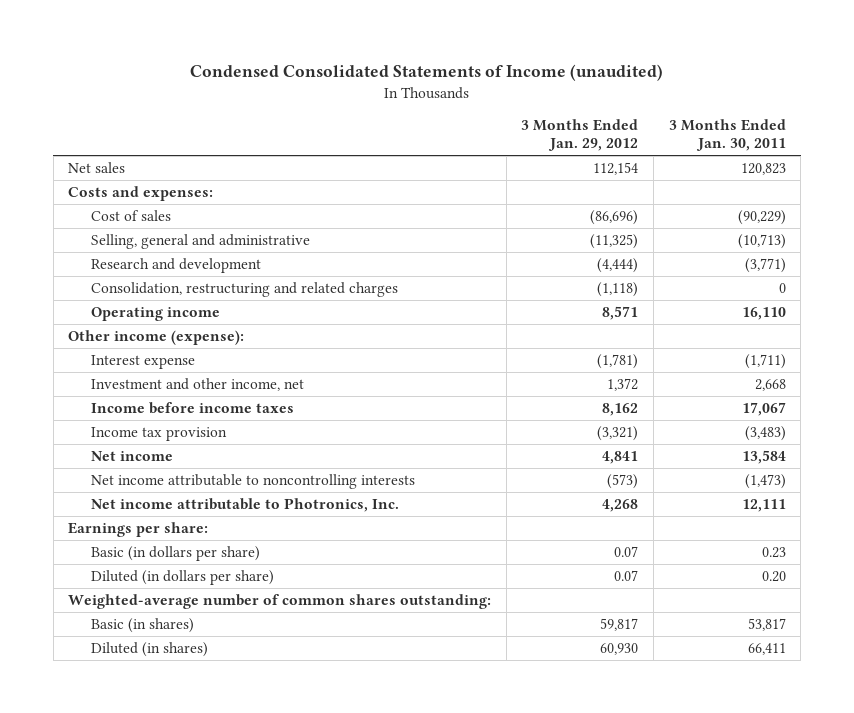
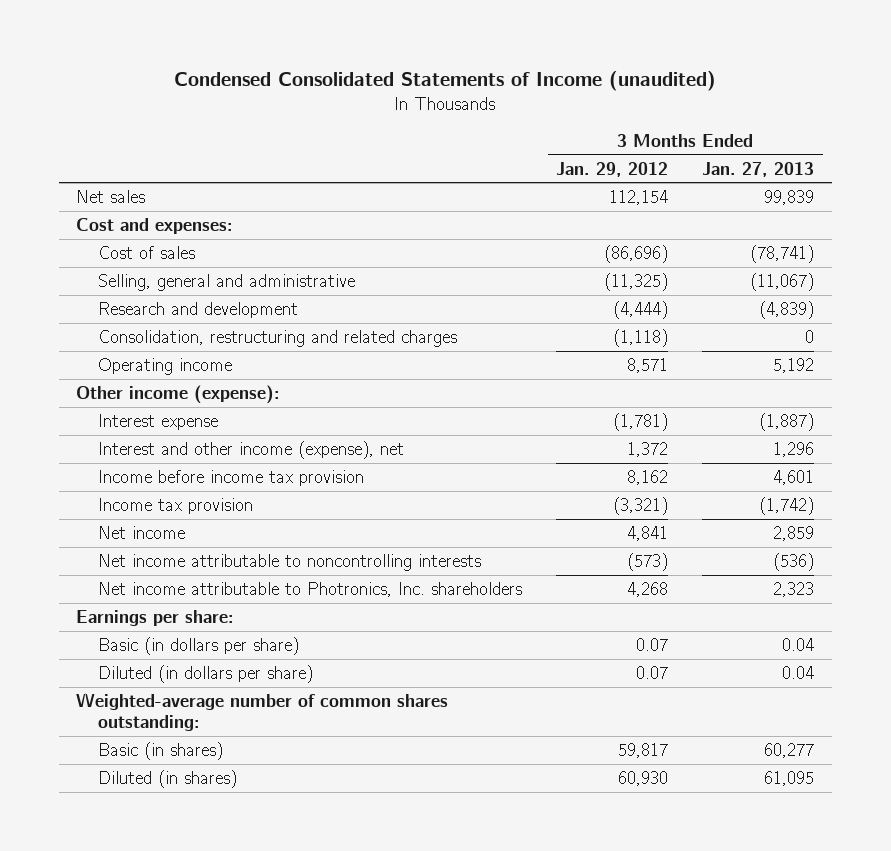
[668,118,786,152] 3 Months Ended Jan. 30, 2011 -> none
none -> [702,161,815,177] Jan. 27, 2013
[68,185,214,201] Costs and expenses: -> [76,217,234,234] Cost and expenses:
[90,377,304,391] Investment and other income, net -> [98,440,405,459] Interest and other income (expense), net
[90,401,294,414] Income before income taxes -> [98,469,365,486] Income before income tax provision
[90,497,399,512] Net income attributable to Photronics, Inc. -> [98,581,523,597] Net income attributable to Photronics, Inc. shareholders

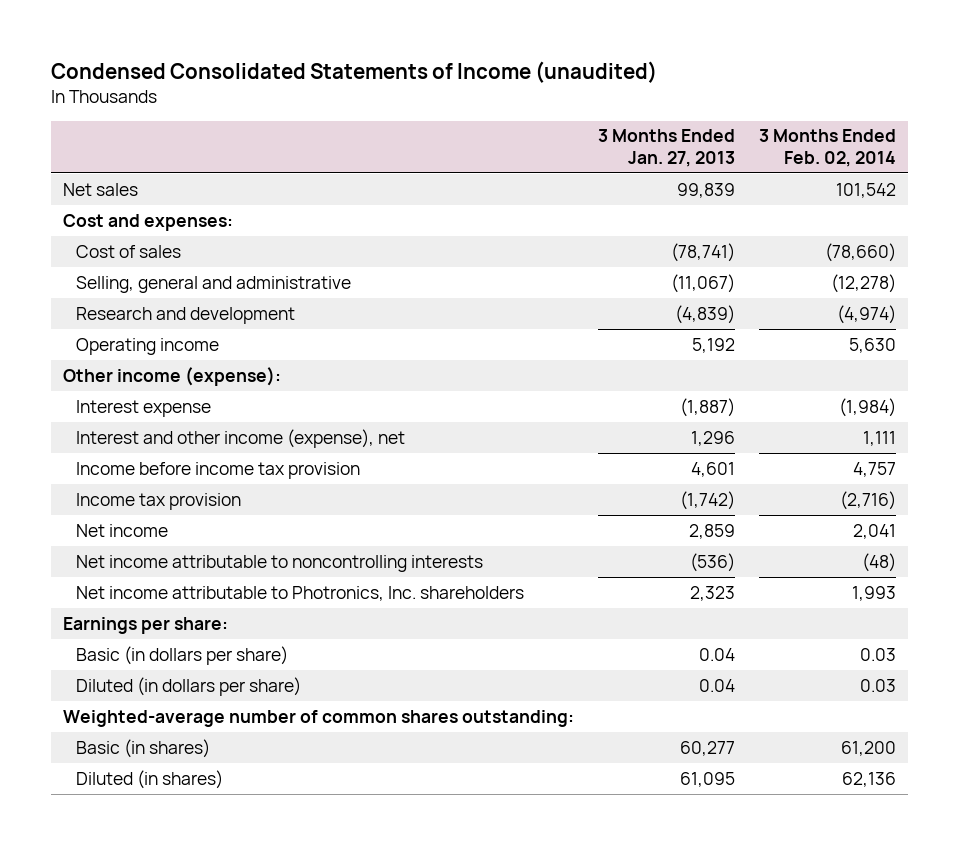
[556,161,669,177] Jan. 29, 2012 -> none
none -> [758,129,896,168] 3 Months Ended Feb. 02, 2014
[98,329,458,347] Consolidation, restructuring and related charges -> none

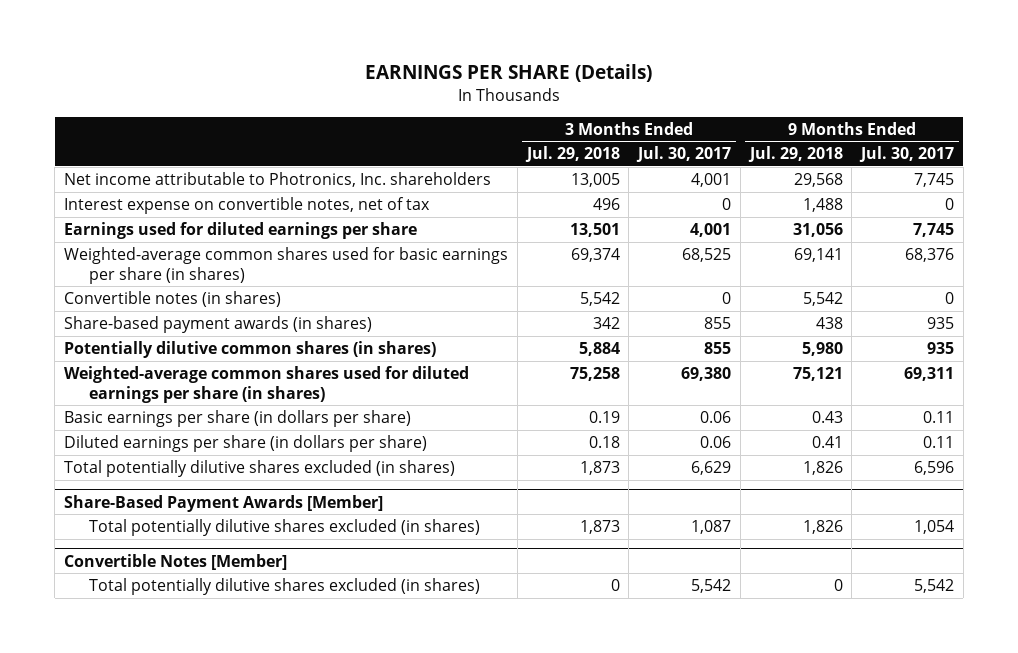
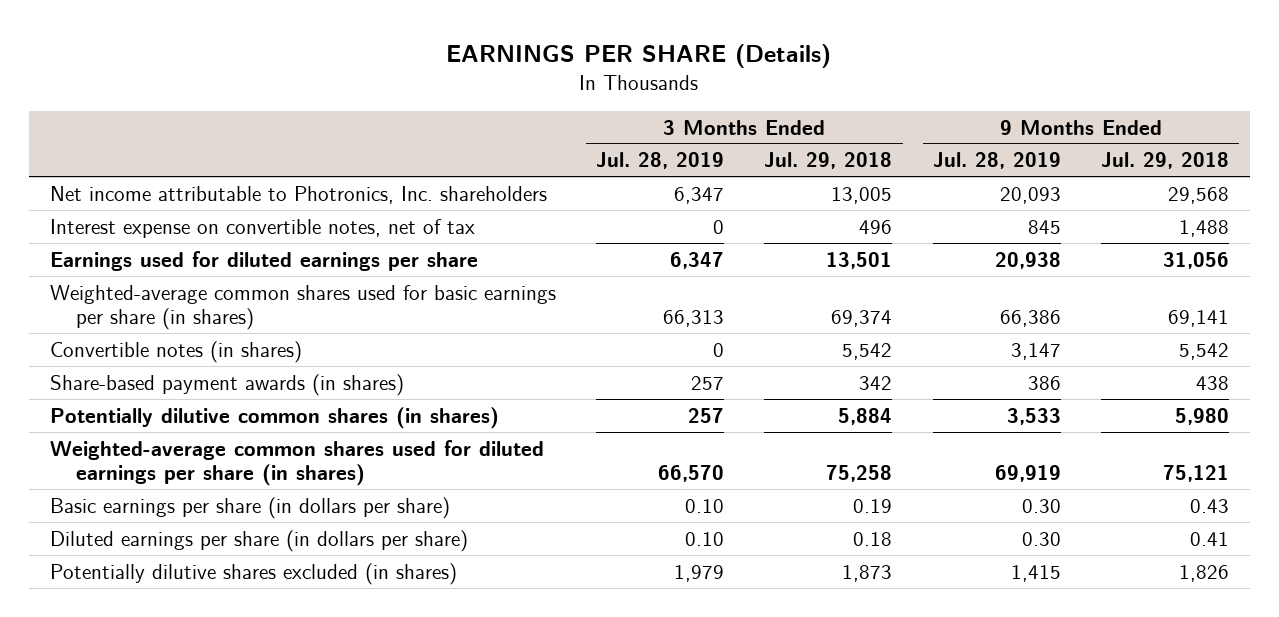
[636,146,732,163] Jul. 30, 2017 -> none
[858,146,954,163] Jul. 30, 2017 -> none
none -> [596,152,725,170] Jul. 28, 2019
none -> [932,152,1061,170] Jul. 28, 2019
[64,494,384,512] Share-Based Payment Awards [Member] -> none
[89,518,481,536] Total potentially dilutive shares excluded (in shares) -> none
[64,553,288,570] Convertible Notes [Member] -> none
[89,577,481,595] Total potentially dilutive shares excluded (in shares) -> none
[64,459,456,477] Total potentially dilutive shares excluded (in shares) -> [49,562,457,585] Potentially dilutive shares excluded (in shares)

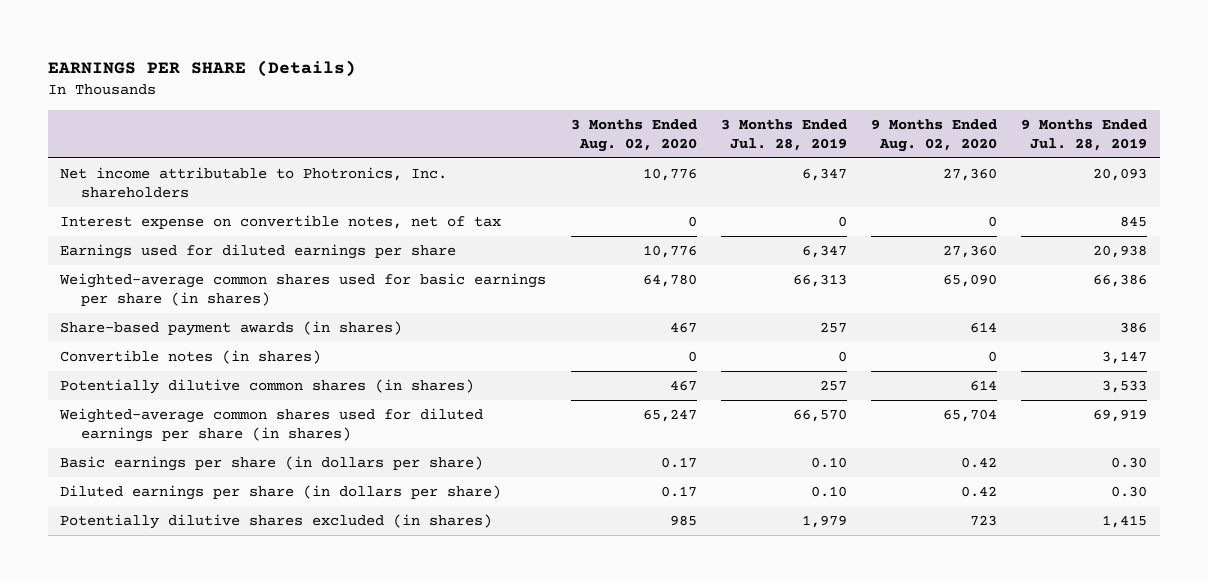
[764,152,893,170] Jul. 29, 2018 -> none
[1101,152,1230,170] Jul. 29, 2018 -> none
none -> [570,118,697,152] 3 Months Ended Aug. 02, 2020
none -> [871,118,998,152] 9 Months Ended Aug. 02, 2020
[49,340,302,363] Convertible notes (in shares) -> [60,349,322,364] Convertible notes (in shares)

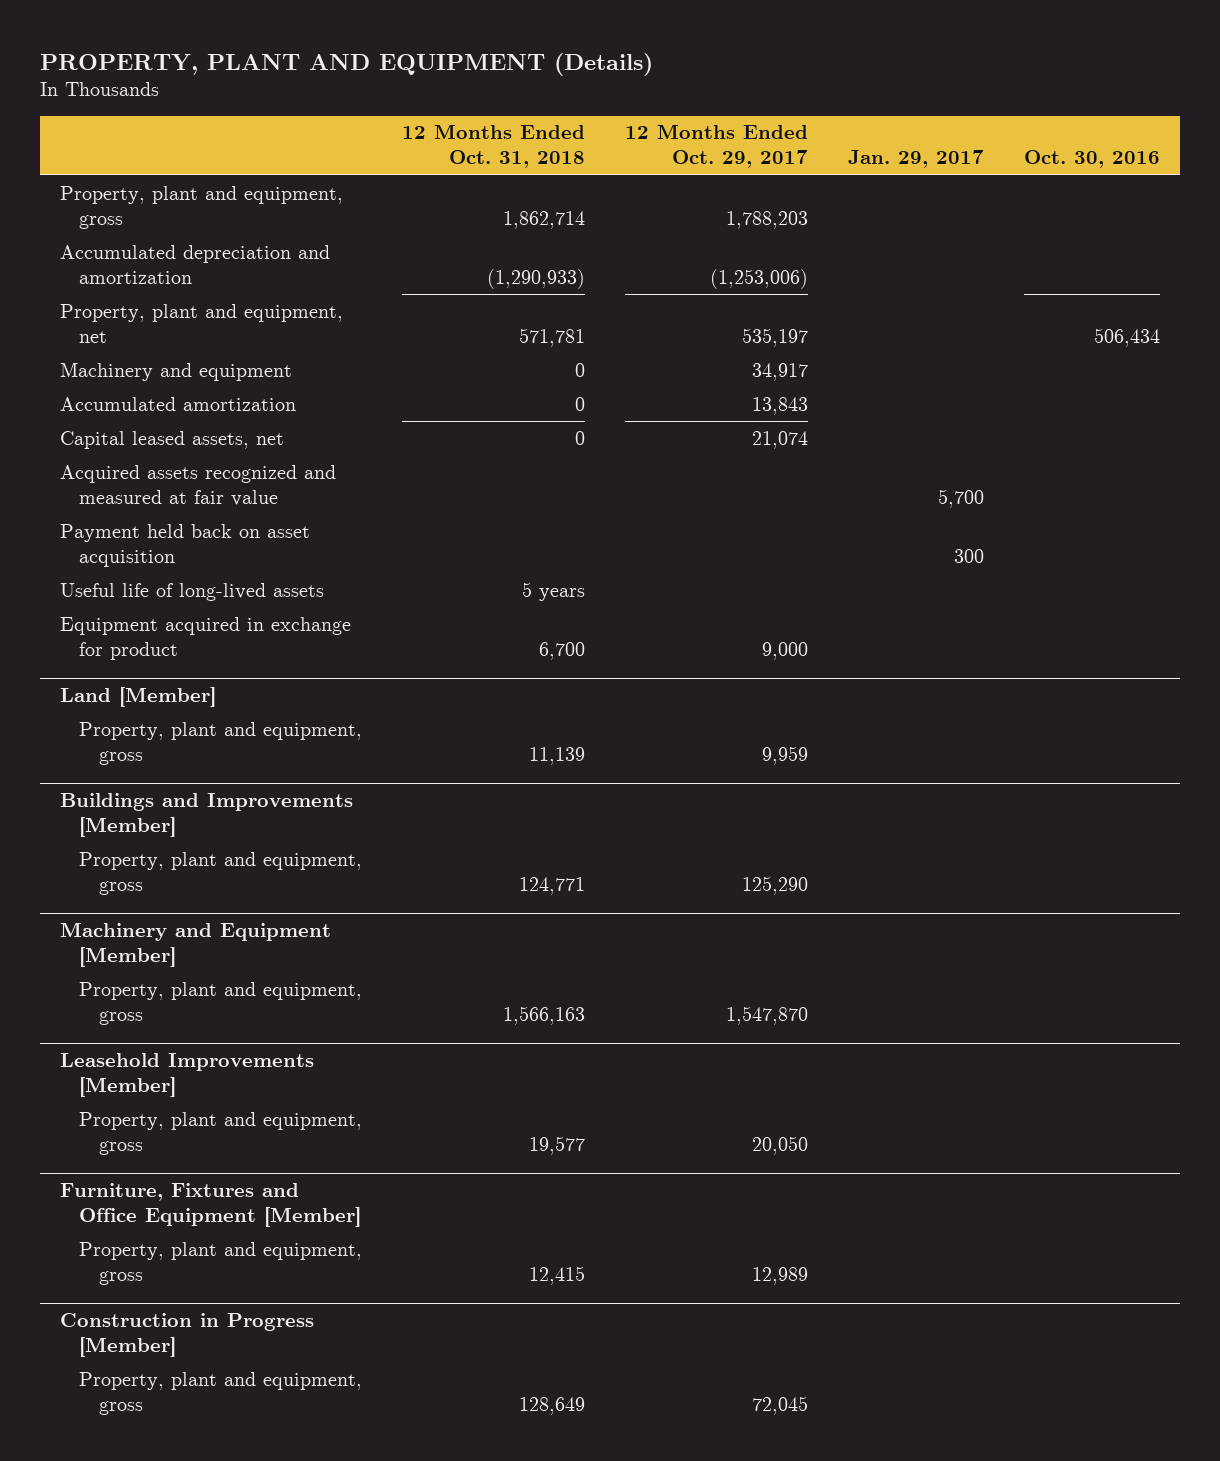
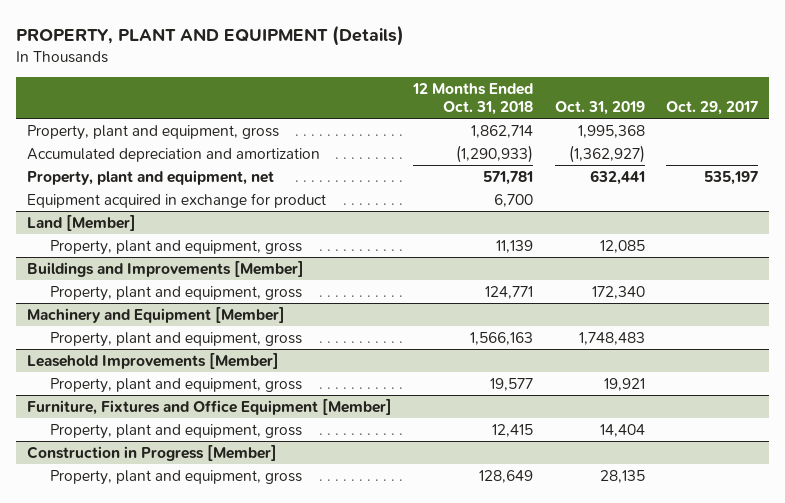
[624,124,808,169] 12 Months Ended Oct. 29, 2017 -> none
[847,150,984,169] Jan. 29, 2017 -> none
[1023,150,1160,169] Oct. 30, 2016 -> none
none -> [554,101,645,116] Oct. 31, 2019
none -> [665,101,758,116] Oct. 29, 2017
[59,361,292,381] Machinery and equipment -> none
[59,396,296,411] Accumulated amortization -> none
[59,430,284,449] Capital leased assets, net -> none
[59,464,336,506] Acquired assets recognized and measured at fair value -> none
[59,523,310,567] Payment held back on asset acquisition -> none
[59,582,324,601] Useful life of long-lived assets -> none

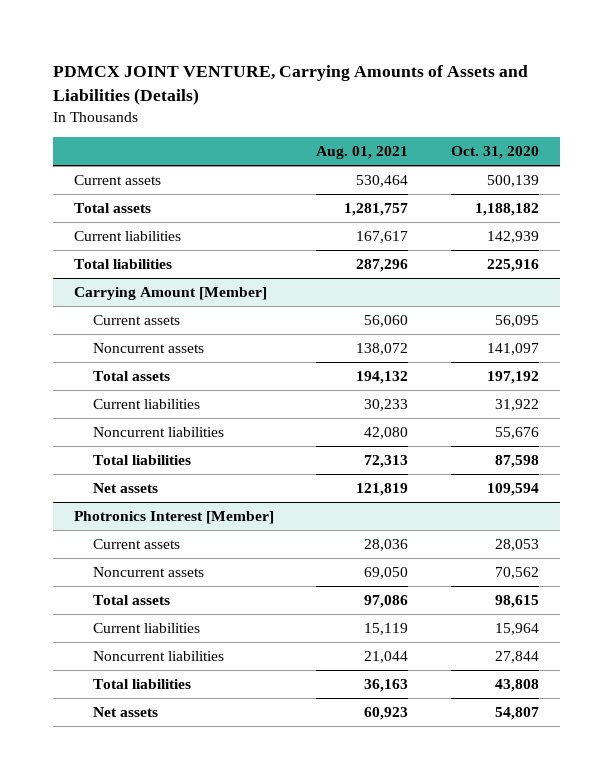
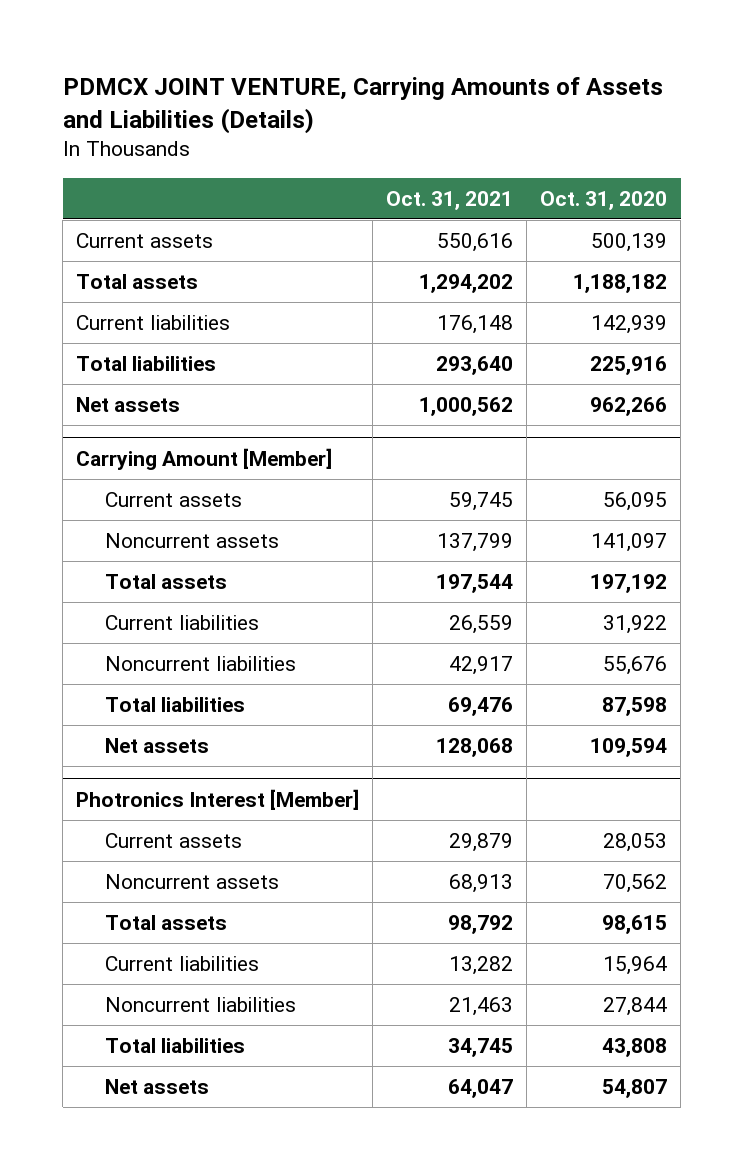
[316,146,409,160] Aug. 01, 2021 -> none
none -> [386,190,514,210] Oct. 31, 2021
none -> [76,397,181,413] Net assets

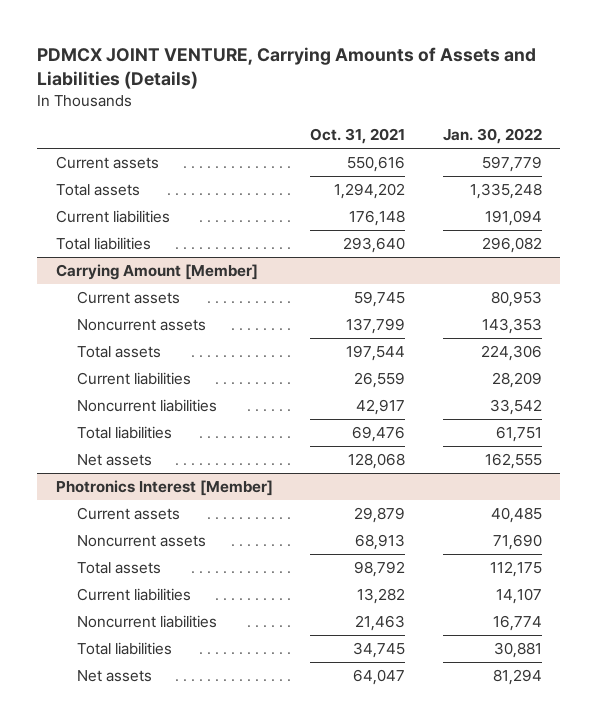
[540,190,668,210] Oct. 31, 2020 -> none
none -> [442,128,542,145] Jan. 30, 2022
[76,397,181,413] Net assets -> none

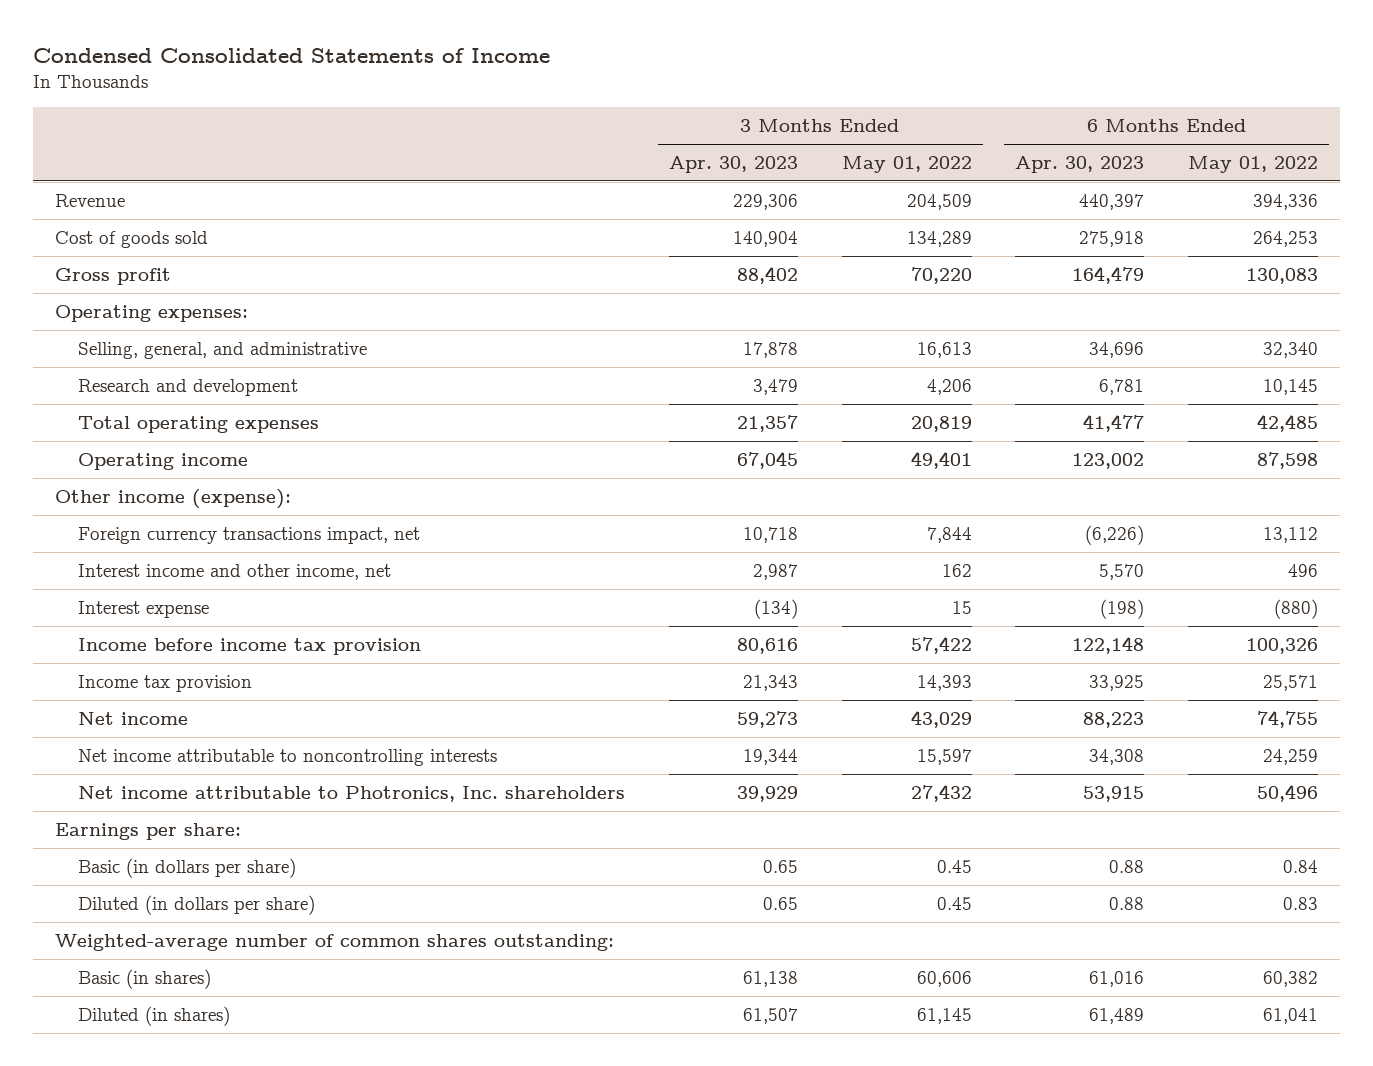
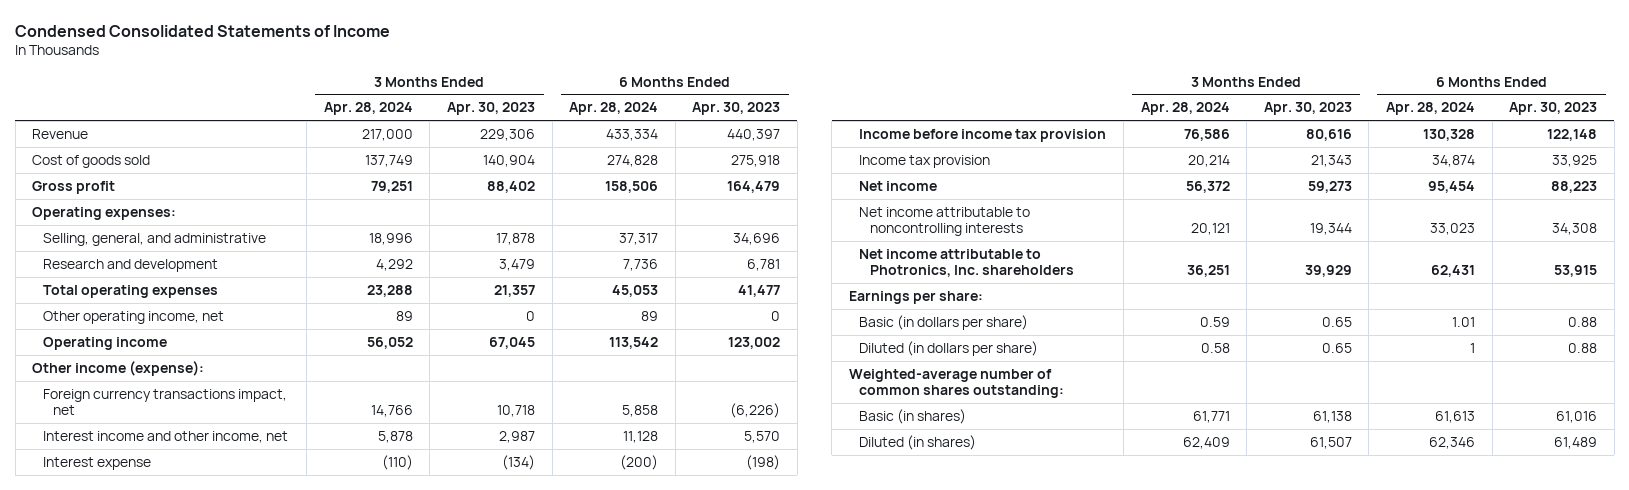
[841,156,972,174] May 01, 2022 -> none
[1188,156,1319,174] May 01, 2022 -> none
none -> [323,102,413,116] Apr. 28, 2024
none -> [569,102,659,116] Apr. 28, 2024
none -> [42,310,224,324] Other operating income, net

